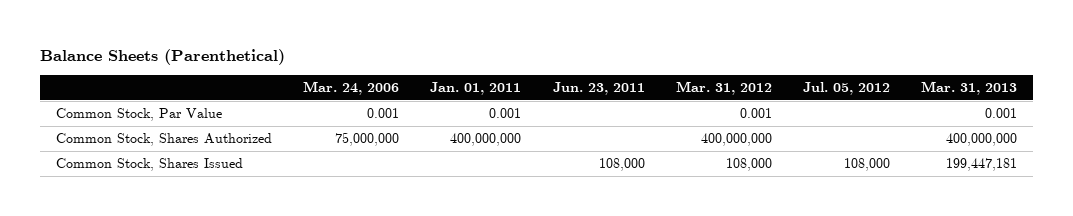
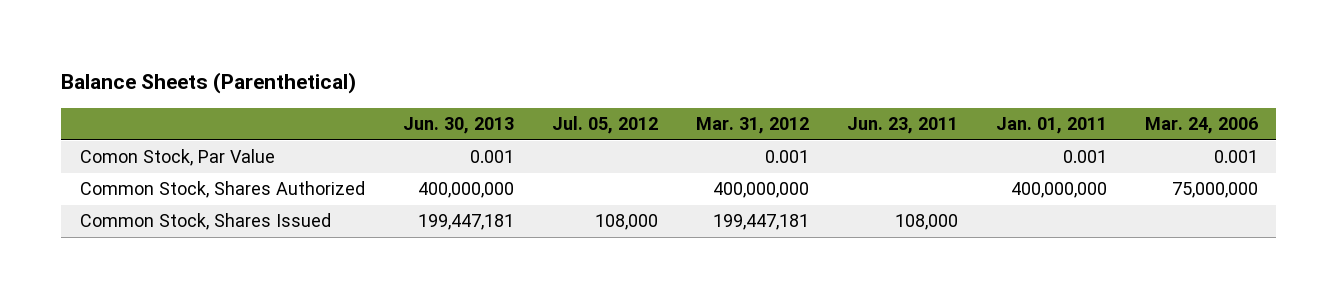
[921,80,1018,95] Mar. 31, 2013 -> none
none -> [403,117,515,135] Jun. 30, 2013
[55,108,222,122] Common Stock, Par Value -> [80,149,276,167] Comon Stock, Par Value
[725,158,772,172] 108,000 -> [712,214,809,231] 199,447,181

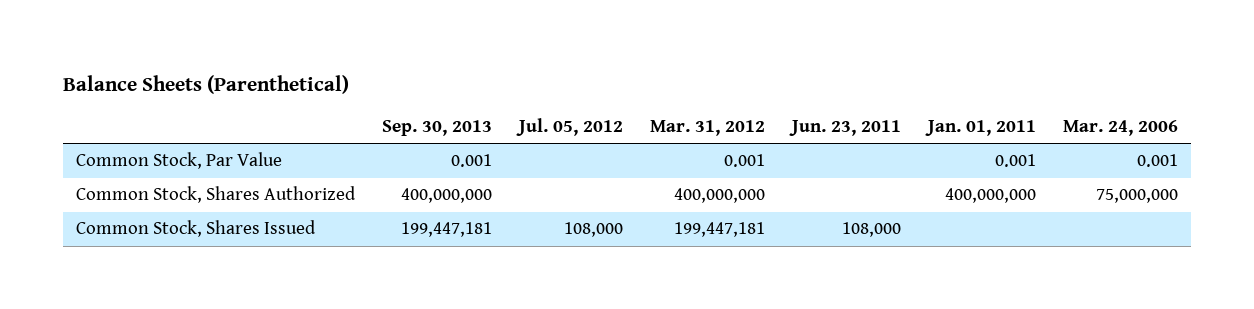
[403,117,515,135] Jun. 30, 2013 -> none
none -> [382,119,493,136] Sep. 30, 2013
[80,149,276,167] Comon Stock, Par Value -> [76,152,283,170] Common Stock, Par Value

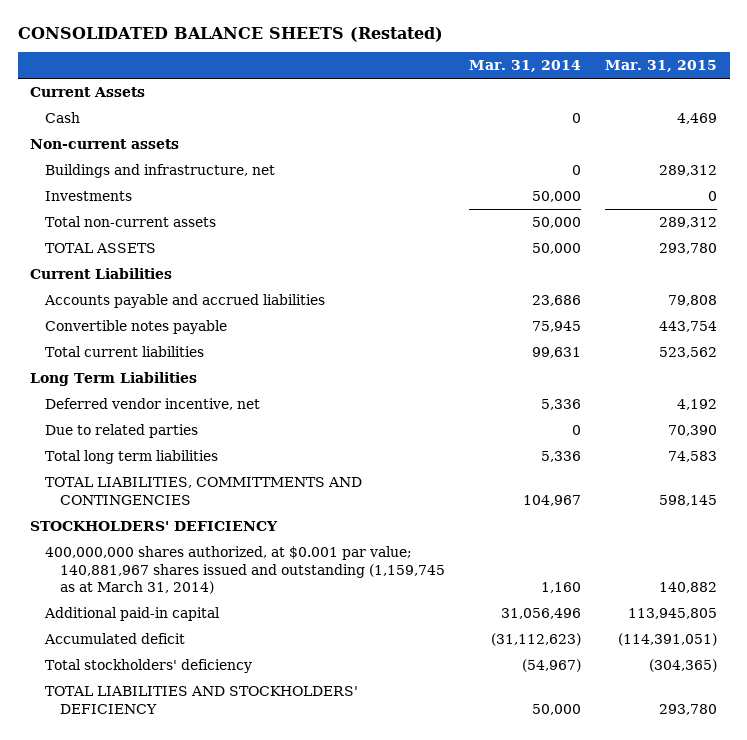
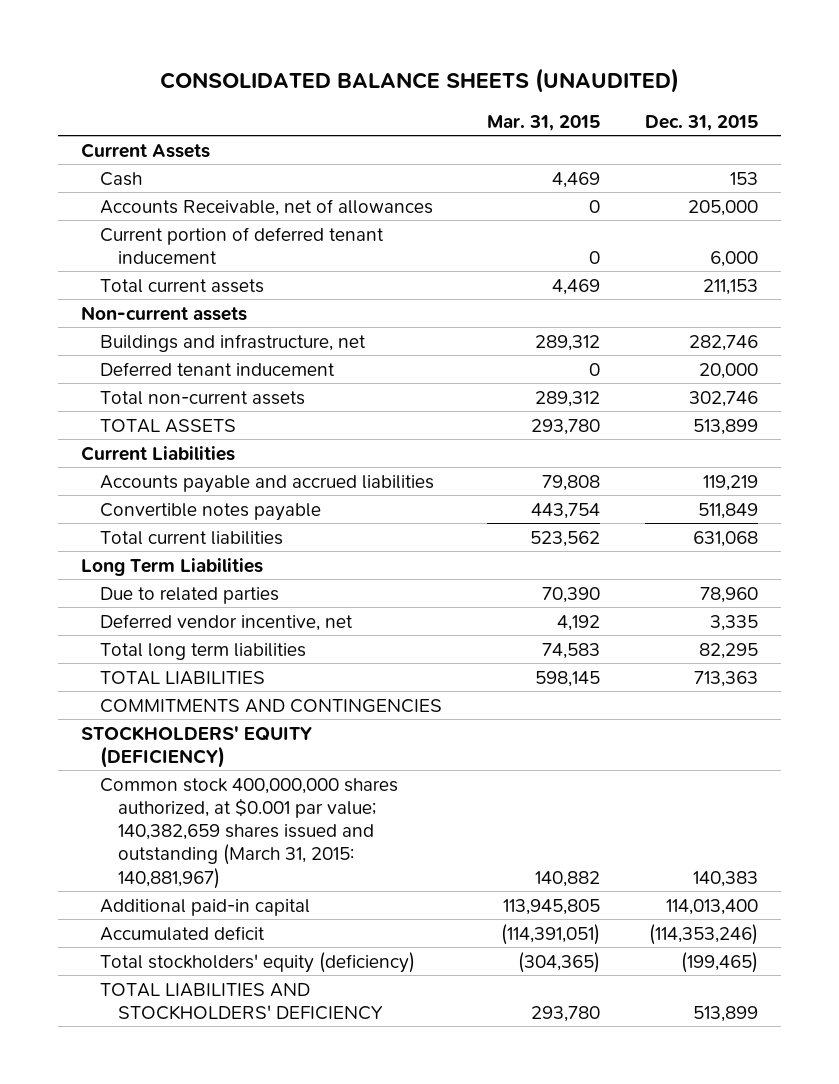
[17,26,443,42] CONSOLIDATED BALANCE SHEETS (Restated) -> [159,68,679,94] CONSOLIDATED BALANCE SHEETS (UNAUDITED)
[469,60,582,73] Mar. 31, 2014 -> none
none -> [645,114,759,131] Dec. 31, 2015
none -> [99,198,433,216] Accounts Receivable, net of allowances
none -> [99,226,384,264] Current portion of deferred tenant inducement
none -> [99,278,264,293] Total current assets
[44,190,132,201] Investments -> none
none -> [99,361,335,376] Deferred tenant inducement
[44,397,260,410] Deferred vendor incentive, net -> [99,613,353,631] Deferred vendor incentive, net
[44,476,362,505] TOTAL LIABILITIES, COMMITTMENTS AND CONTINGENCIES -> [99,670,265,685] TOTAL LIABILITIES
none -> [99,698,442,713] COMMITMENTS AND CONTINGENCIES
[29,520,278,531] STOCKHOLDERS' DEFICIENCY -> [81,725,313,768] STOCKHOLDERS' EQUITY (DEFICIENCY)
[44,545,446,595] 400,000,000 shares authorized, at $0.001 par value; 140,881,967 shares issued and outstanding (1,159,745 as at March 31, 2014) -> [99,777,398,889] Common stock 400,000,000 shares authorized, at $0.001 par value; 140,382,659 shares issued and outstanding (March 31, 2015: 140,881,967)
[44,658,252,673] Total stockholders' deficiency -> [99,951,415,973] Total stockholders' equity (deficiency)

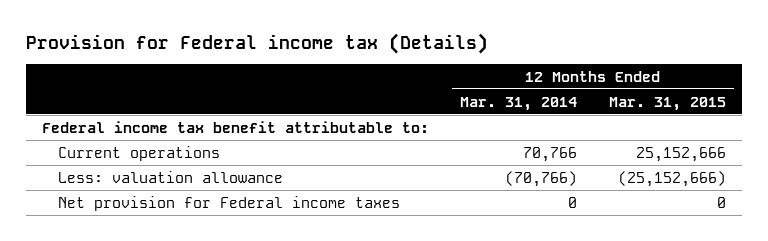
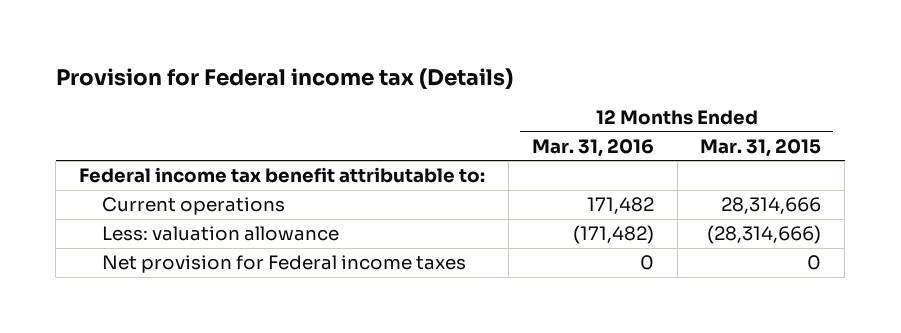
[460,96,578,111] Mar. 31, 2014 -> none
none -> [531,138,654,157] Mar. 31, 2016
[636,146,727,162] 25,152,666 -> [721,197,822,215] 28,314,666
[618,170,727,187] (25,152,666) -> [707,225,822,245] (28,314,666)

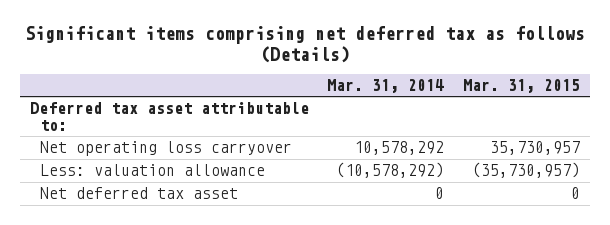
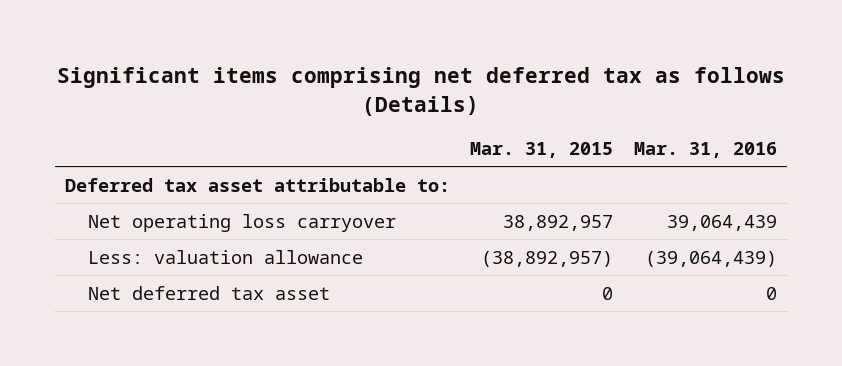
[327,78,445,93] Mar. 31, 2014 -> none
none -> [633,141,777,158] Mar. 31, 2016
[490,141,581,156] 35,730,957 -> [503,214,614,231] 38,892,957
[472,162,581,179] (35,730,957) -> [481,250,614,267] (38,892,957)

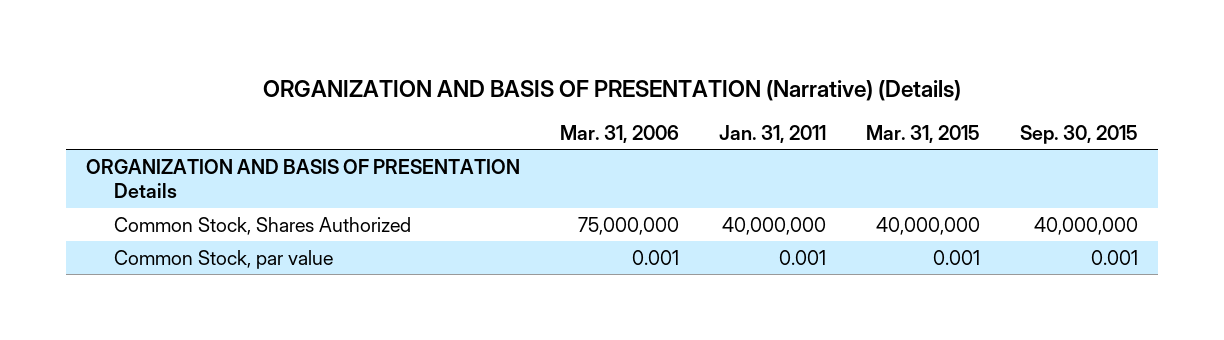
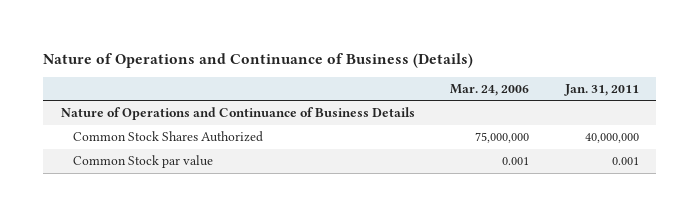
[262,79,961,101] ORGANIZATION AND BASIS OF PRESENTATION (Narrative) (Details) -> [42,52,473,68] Nature of Operations and Continuance of Business (Details)
[560,124,680,143] Mar. 31, 2006 -> none
[865,124,980,143] Mar. 31, 2015 -> none
[1019,124,1138,144] Sep. 30, 2015 -> none
none -> [450,83,530,96] Mar. 24, 2006
[86,158,521,199] ORGANIZATION AND BASIS OF PRESENTATION Details -> none
none -> [60,107,415,121] Nature of Operations and Continuance of Business Details
[113,216,411,235] Common Stock, Shares Authorized -> [73,131,264,143] Common Stock Shares Authorized
[113,249,333,269] Common Stock, par value -> [73,155,214,169] Common Stock par value

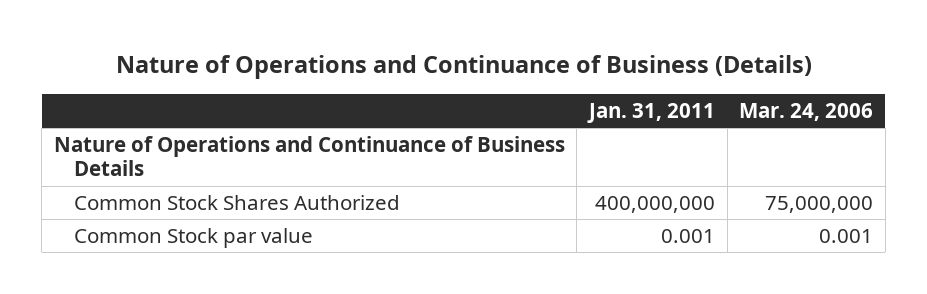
[584,133,639,144] 40,000,000 -> [595,195,716,213] 400,000,000

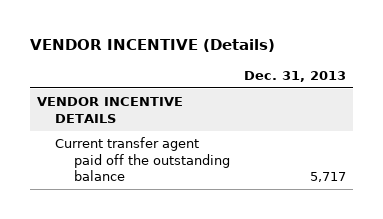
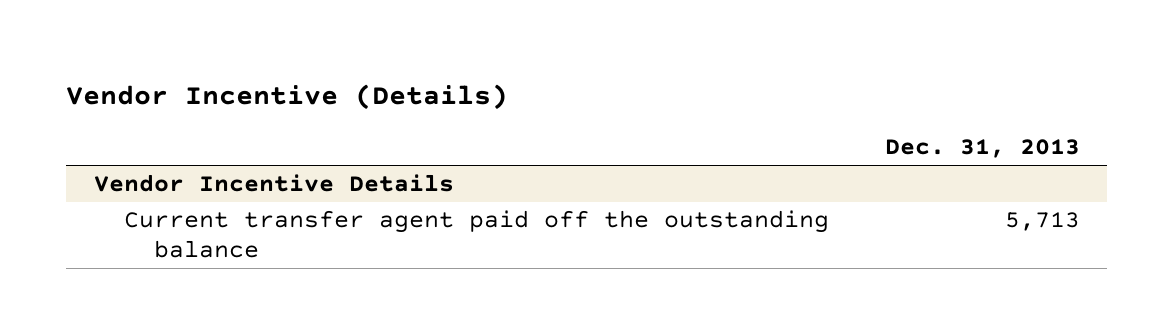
[29,38,275,52] VENDOR INCENTIVE (Details) -> [65,84,508,111] Vendor Incentive (Details)
[36,97,183,123] VENDOR INCENTIVE DETAILS -> [93,174,454,193] Vendor Incentive Details
[309,172,346,183] 5,717 -> [1004,212,1080,232] 5,713

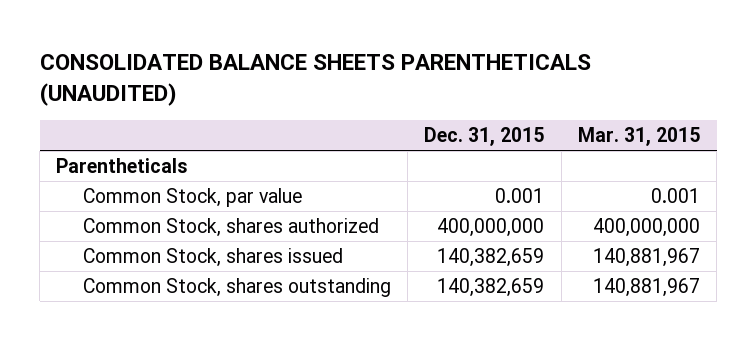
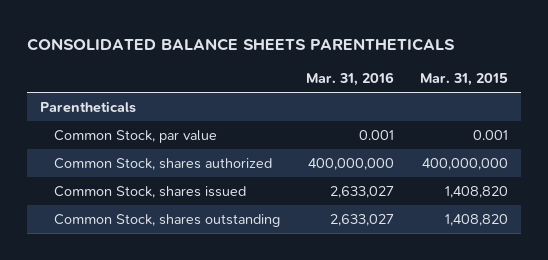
[39,54,591,106] CONSOLIDATED BALANCE SHEETS PARENTHETICALS (UNAUDITED) -> [26,37,455,51] CONSOLIDATED BALANCE SHEETS PARENTHETICALS
[424,127,545,147] Dec. 31, 2015 -> none
none -> [305,72,394,87] Mar. 31, 2016
[592,248,700,268] 140,881,967 -> [444,186,508,199] 1,408,820
[592,278,700,298] 140,881,967 -> [444,214,508,227] 1,408,820

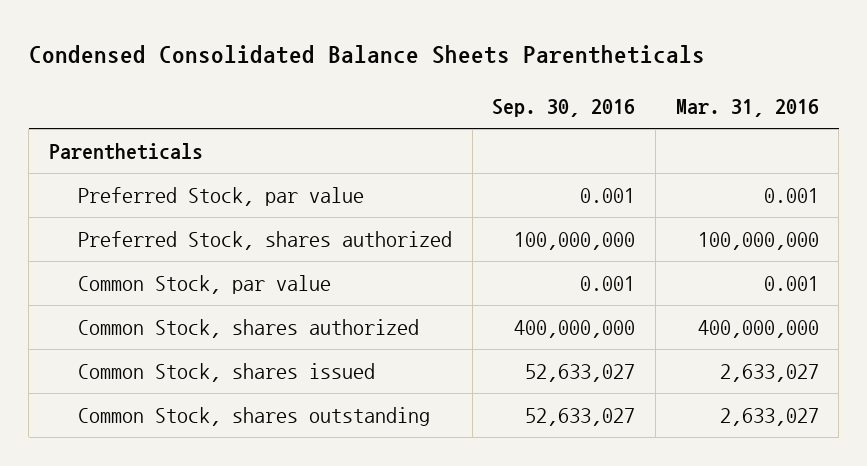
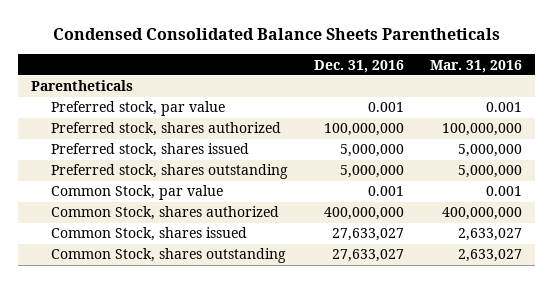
[492,99,636,118] Sep. 30, 2016 -> none
none -> [314,59,405,73] Dec. 31, 2016
[78,186,365,206] Preferred Stock, par value -> [50,101,225,117] Preferred stock, par value
[78,230,453,250] Preferred Stock, shares authorized -> [50,122,281,137] Preferred stock, shares authorized
none -> [50,143,249,158] Preferred stock, shares issued
none -> [50,164,288,180] Preferred stock, shares outstanding

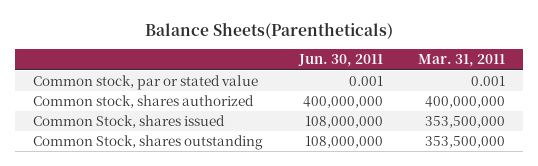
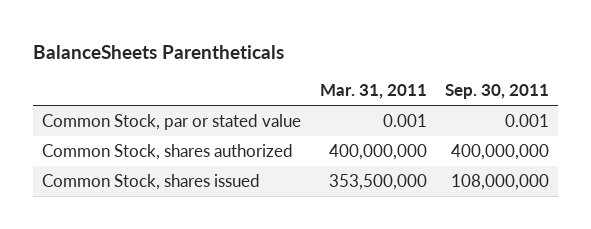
[145,21,394,39] Balance Sheets(Parentheticals) -> [32,44,284,59] BalanceSheets Parentheticals
[297,54,383,68] Jun. 30, 2011 -> none
none -> [445,84,550,100] Sep. 30, 2011
[32,75,258,91] Common stock, par or stated value -> [42,113,302,130] Common Stock, par or stated value
[32,95,254,109] Common stock, shares authorized -> [42,143,294,160] Common Stock, shares authorized
[32,135,263,151] Common Stock, shares outstanding -> none

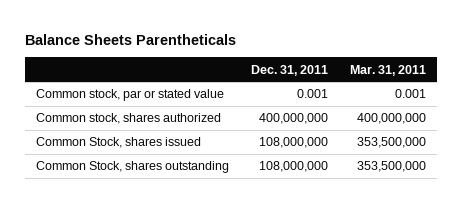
[32,44,284,59] BalanceSheets Parentheticals -> [25,33,237,45] Balance Sheets Parentheticals
[445,84,550,100] Sep. 30, 2011 -> none
none -> [251,64,329,76] Dec. 31, 2011
[42,113,302,130] Common Stock, par or stated value -> [36,89,225,102] Common stock, par or stated value
[42,143,294,160] Common Stock, shares authorized -> [36,113,222,125] Common stock, shares authorized
none -> [36,161,230,174] Common Stock, shares outstanding

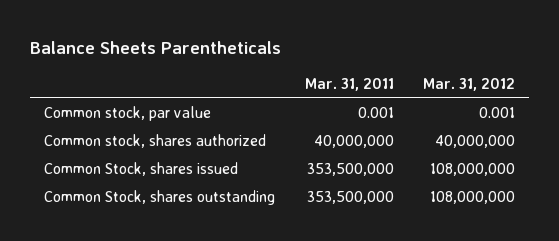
[251,64,329,76] Dec. 31, 2011 -> none
none -> [422,78,515,92] Mar. 31, 2012
[36,89,225,102] Common stock, par or stated value -> [44,106,212,122] Common stock, par value
[357,113,427,125] 400,000,000 -> [313,135,394,149] 40,000,000

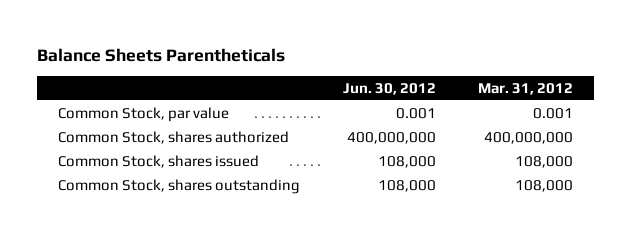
[304,78,394,92] Mar. 31, 2011 -> none
none -> [342,82,436,95] Jun. 30, 2012
[44,106,212,122] Common stock, par value -> [58,107,230,123] Common Stock, par value
[44,134,267,149] Common stock, shares authorized -> [58,131,290,145] Common Stock, shares authorized
[434,135,515,149] 40,000,000 -> [484,132,574,145] 400,000,000
[429,163,515,177] 108,000,000 -> [515,156,574,169] 108,000
[429,191,515,205] 108,000,000 -> [515,180,574,193] 108,000

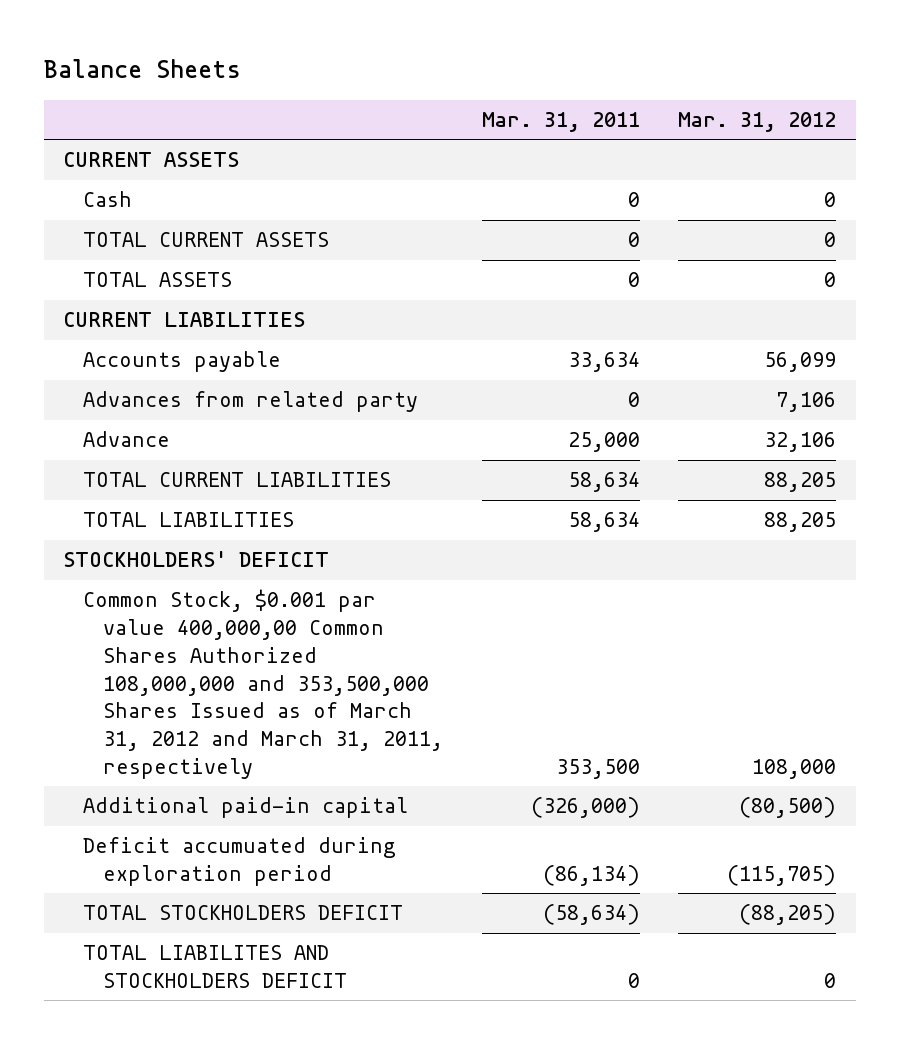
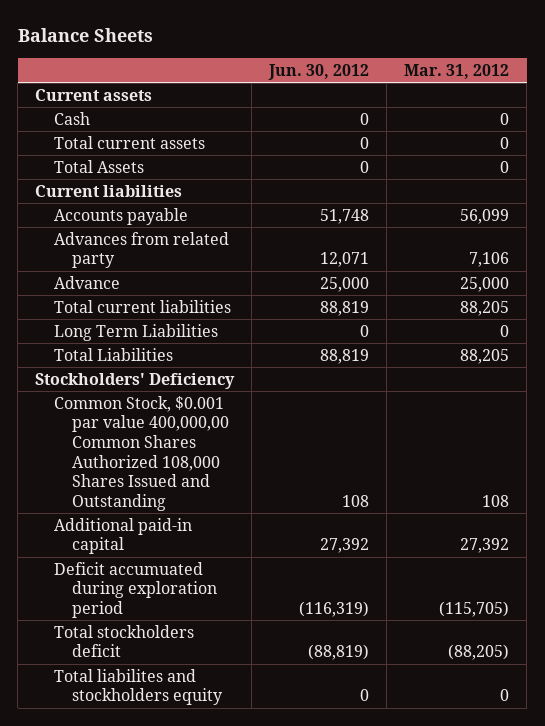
[481,111,640,132] Mar. 31, 2011 -> none
none -> [268,63,370,80] Jun. 30, 2012
[63,152,240,168] CURRENT ASSETS -> [35,88,153,101] Current assets
[83,232,330,248] TOTAL CURRENT ASSETS -> [53,135,205,149] Total current assets
[83,272,233,288] TOTAL ASSETS -> [53,159,144,173] Total Assets
[63,312,306,328] CURRENT LIABILITIES -> [35,184,183,197] Current liabilities
[764,432,837,453] 32,106 -> [460,276,510,292] 25,000
[83,472,392,488] TOTAL CURRENT LIABILITIES -> [53,299,231,313] Total current liabilities
none -> [53,323,218,341] Long Term Liabilities
[83,512,295,528] TOTAL LIABILITIES -> [53,347,173,361] Total Liabilities
[63,551,330,568] STOCKHOLDERS' DEFICIT -> [35,372,236,389] Stockholders' Deficiency
[83,589,444,780] Common Stock, $0.001 par value 400,000,00 Common Shares Authorized 108,000,000 and 353,500,000 Shares Issued as of March 31, 2012 and March 31, 2011, respectively -> [53,395,229,511] Common Stock, $0.001 par value 400,000,00 Common Shares Authorized 108,000 Shares Issued and Outstanding
[752,759,837,780] 108,000 -> [482,494,510,507] 108
[739,797,837,819] (80,500) -> [460,538,510,554] 27,392
[83,905,404,921] TOTAL STOCKHOLDERS DEFICIT -> [53,624,194,658] Total stockholders deficit
[83,945,348,989] TOTAL LIABILITES AND STOCKHOLDERS DEFICIT -> [53,668,223,706] Total liabilites and stockholders equity

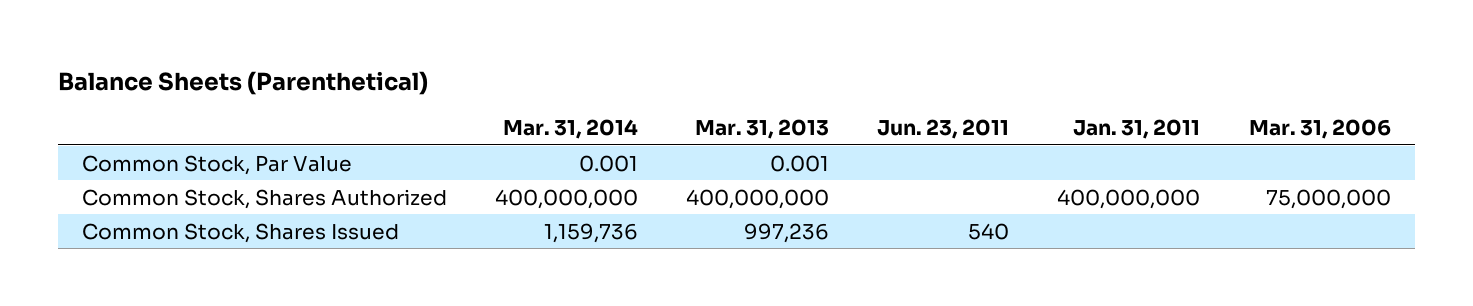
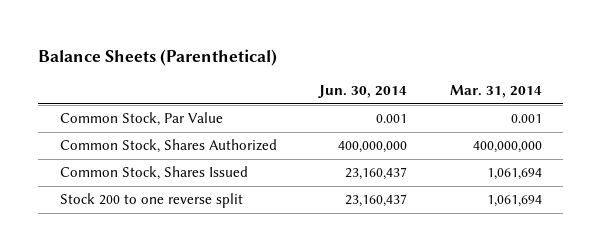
[695,119,830,140] Mar. 31, 2013 -> none
[877,119,1010,140] Jun. 23, 2011 -> none
[1073,119,1201,140] Jan. 31, 2011 -> none
[1248,119,1391,140] Mar. 31, 2006 -> none
none -> [318,85,408,99] Jun. 30, 2014
[544,222,639,243] 1,159,736 -> [486,168,542,181] 1,061,694
none -> [59,193,243,209] Stock 200 to one reverse split

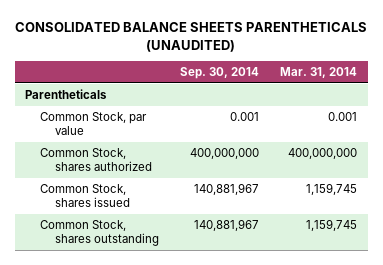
[38,48,278,66] Balance Sheets (Parenthetical) -> [15,22,368,52] CONSOLIDATED BALANCE SHEETS PARENTHETICALS (UNAUDITED)
[318,85,408,99] Jun. 30, 2014 -> none
none -> [179,67,259,80] Sep. 30, 2014
[59,193,243,209] Stock 200 to one reverse split -> none
none -> [25,89,108,100] Parentheticals
[59,112,223,127] Common Stock, Par Value -> [40,112,148,136] Common Stock, par value
[59,139,277,154] Common Stock, Shares Authorized -> [40,148,152,172] Common Stock, shares authorized
[59,166,248,181] Common Stock, Shares Issued -> [40,184,130,208] Common Stock, shares issued
[486,168,542,181] 1,061,694 -> [306,183,358,196] 1,159,745
none -> [40,220,159,247] Common Stock, shares outstanding

